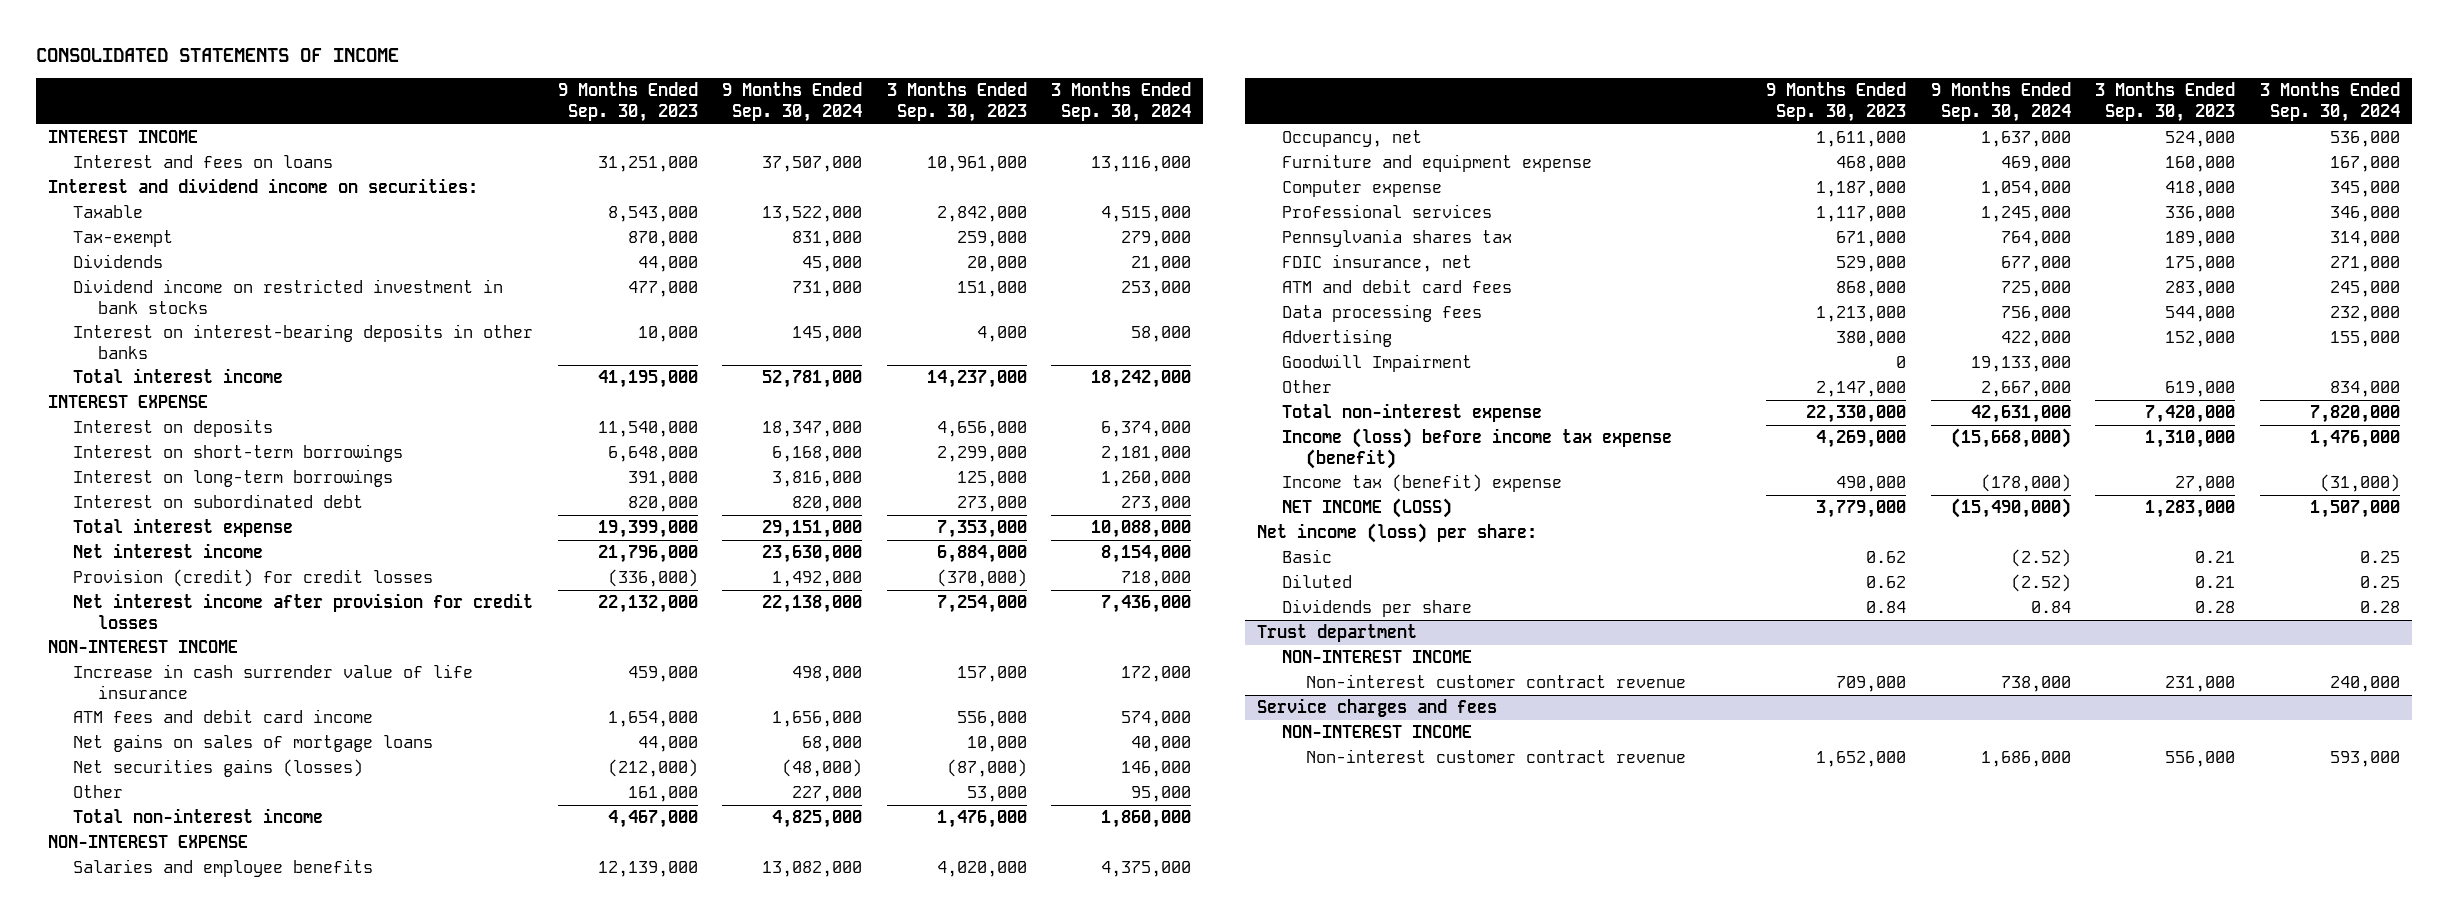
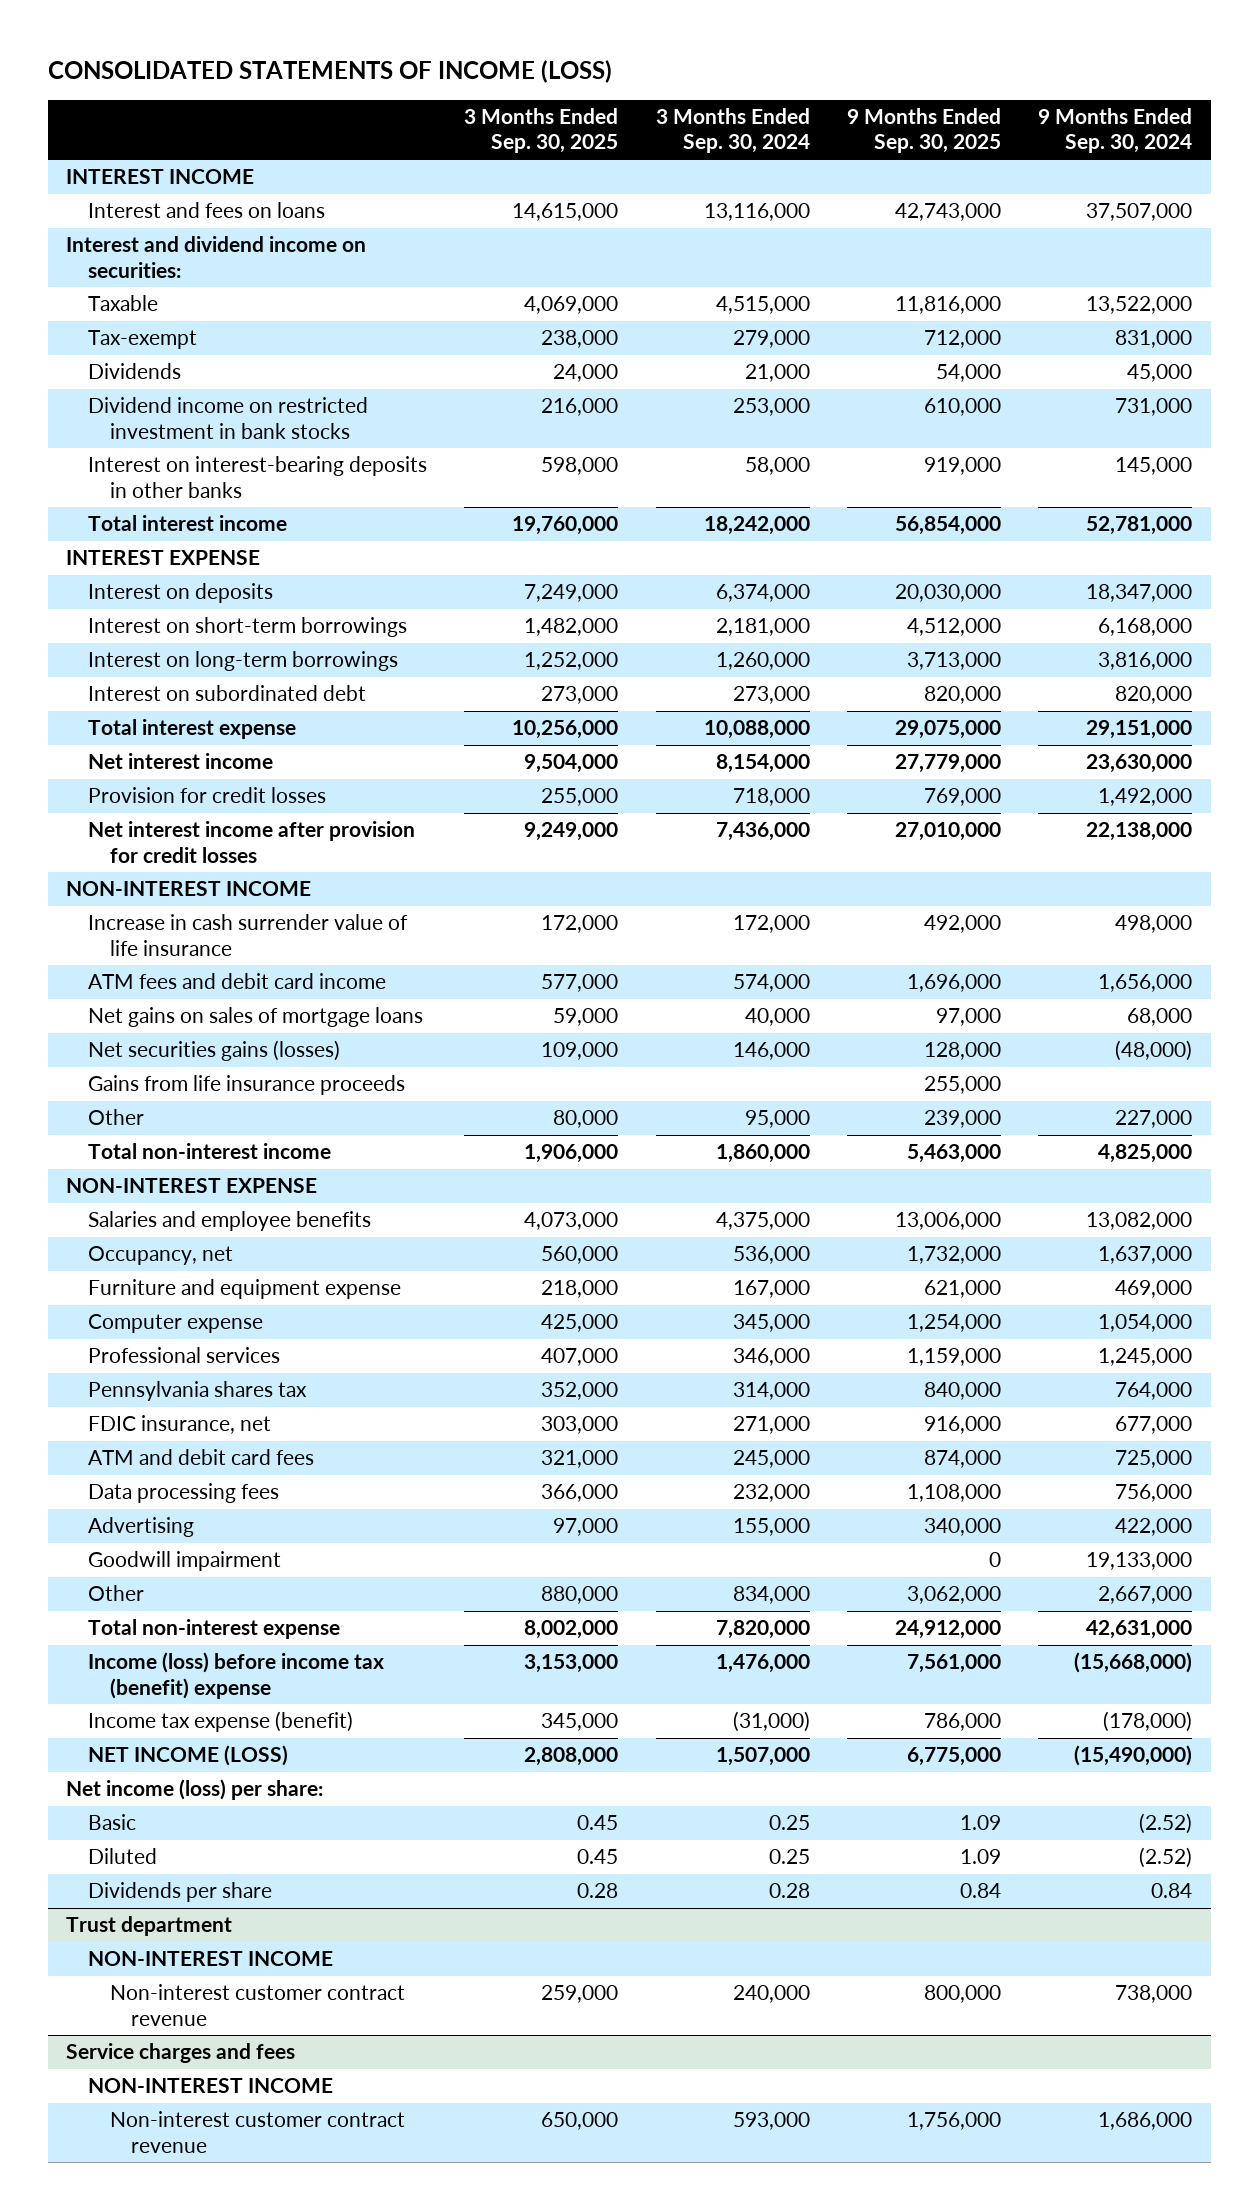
[36,47,400,62] CONSOLIDATED STATEMENTS OF INCOME -> [47,60,612,84] CONSOLIDATED STATEMENTS OF INCOME (LOSS)
[557,82,698,123] 9 Months Ended Sep. 30, 2023 -> none
[886,82,1027,123] 3 Months Ended Sep. 30, 2023 -> none
none -> [464,108,619,154] 3 Months Ended Sep. 30, 2025
none -> [846,108,1001,154] 9 Months Ended Sep. 30, 2025
[72,569,433,588] Provision (credit) for credit losses -> [88,787,327,804] Provision for credit losses
none -> [88,1075,406,1096] Gains from life insurance proceeds
[1281,354,1472,373] Goodwill Impairment -> [88,1551,282,1572] Goodwill impairment
[1281,428,1672,469] Income (loss) before income tax expense (benefit) -> [88,1652,385,1699] Income (loss) before income tax (benefit) expense
[1281,474,1562,493] Income tax (benefit) expense -> [88,1711,354,1733] Income tax expense (benefit)

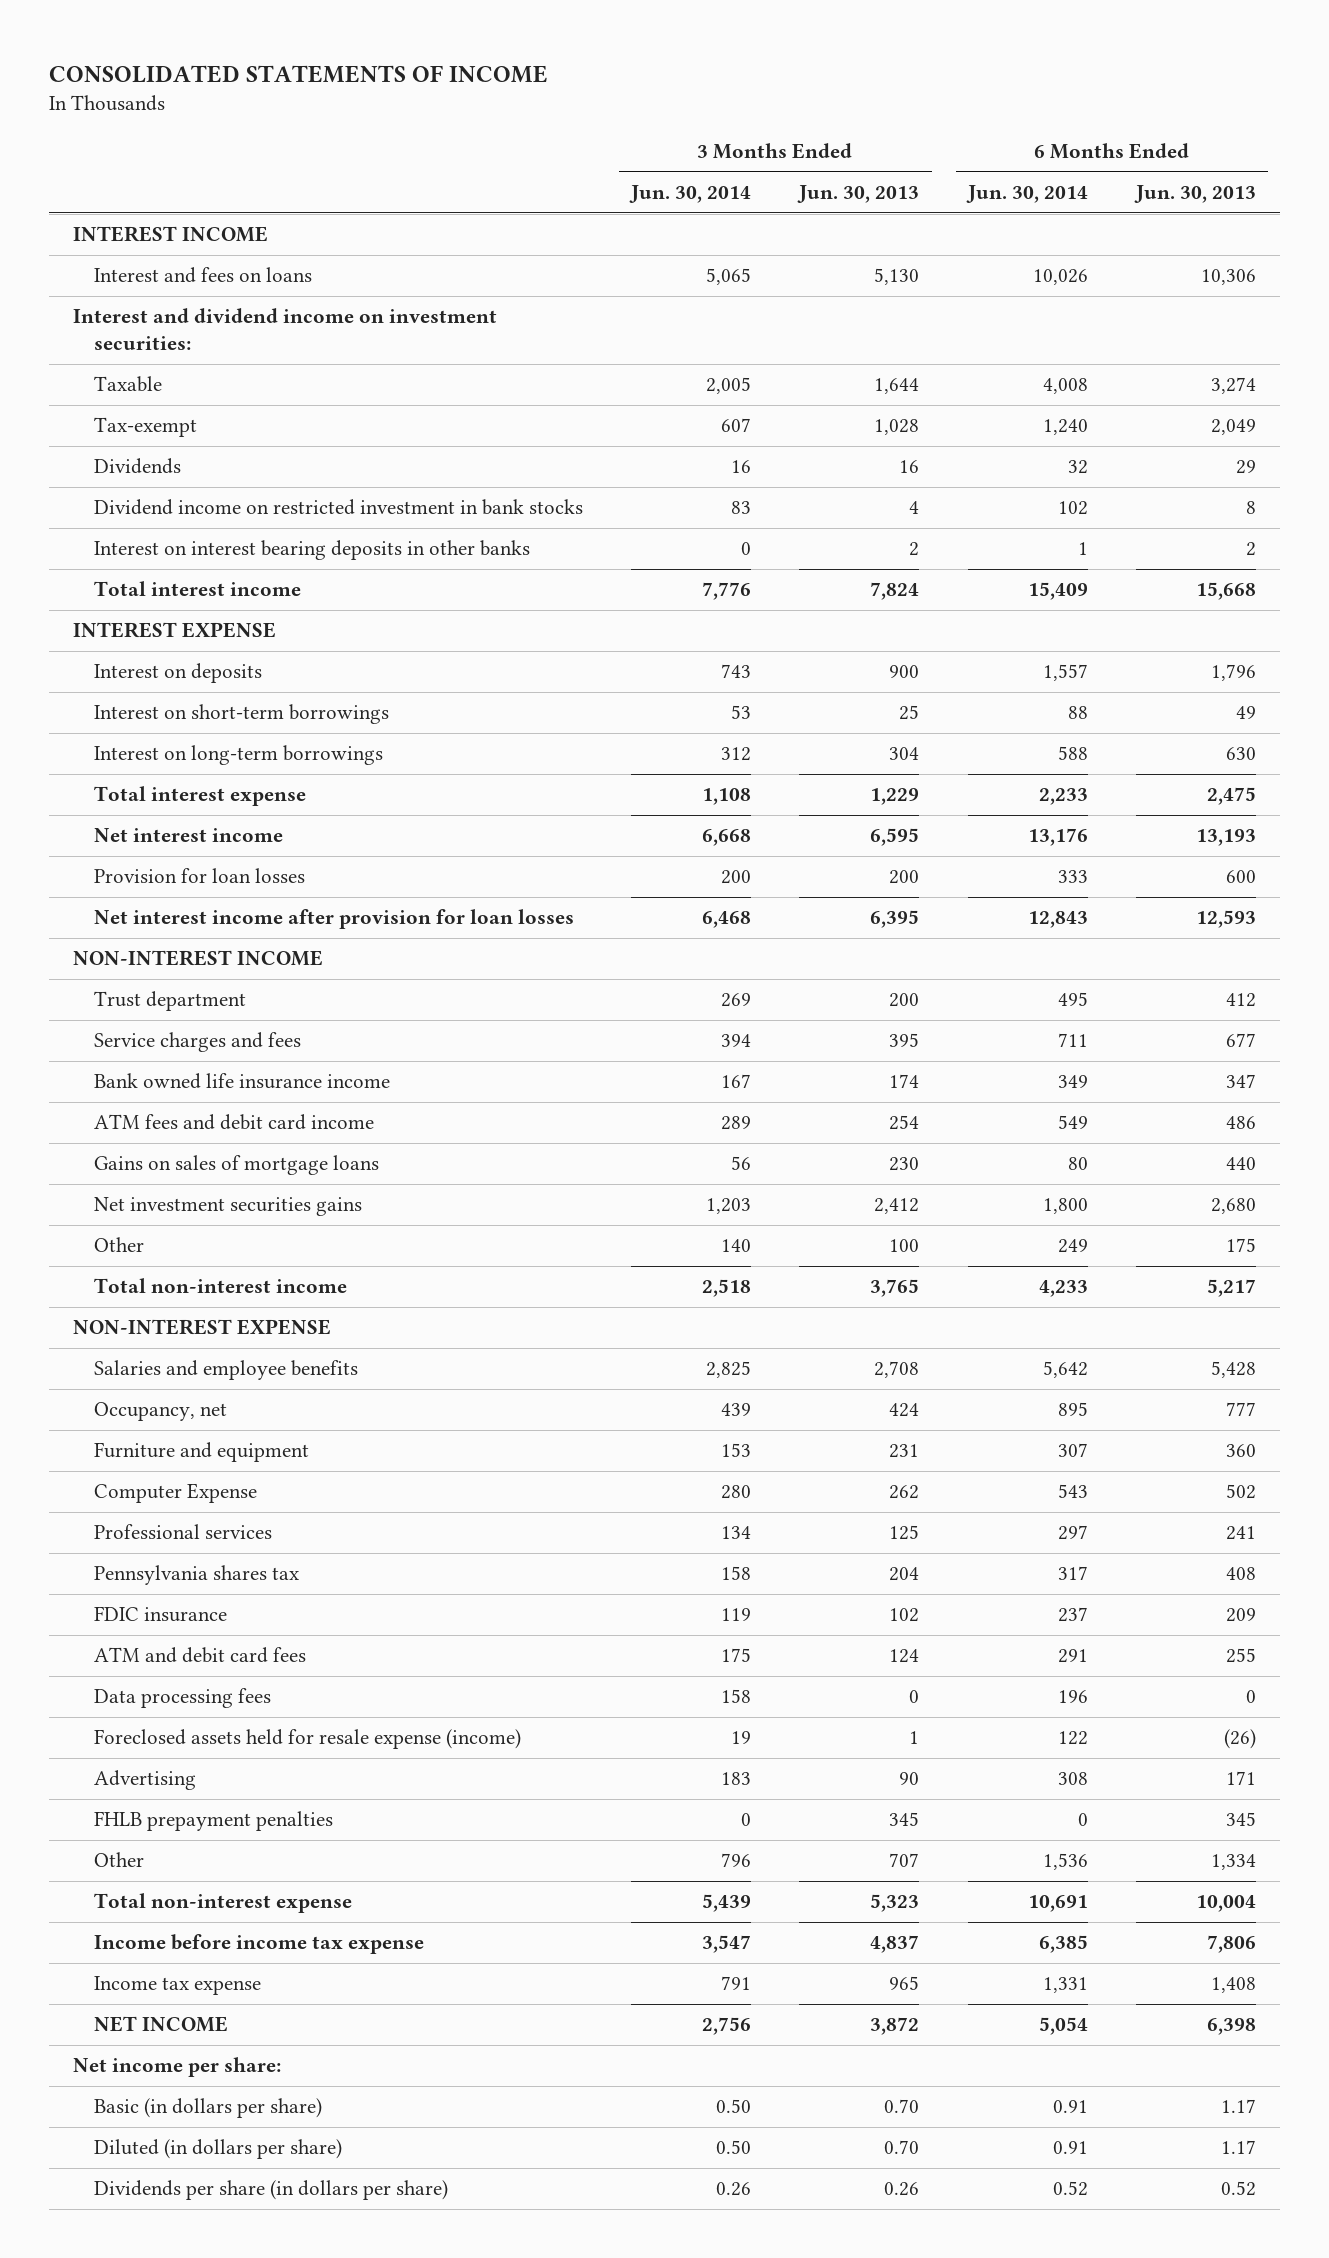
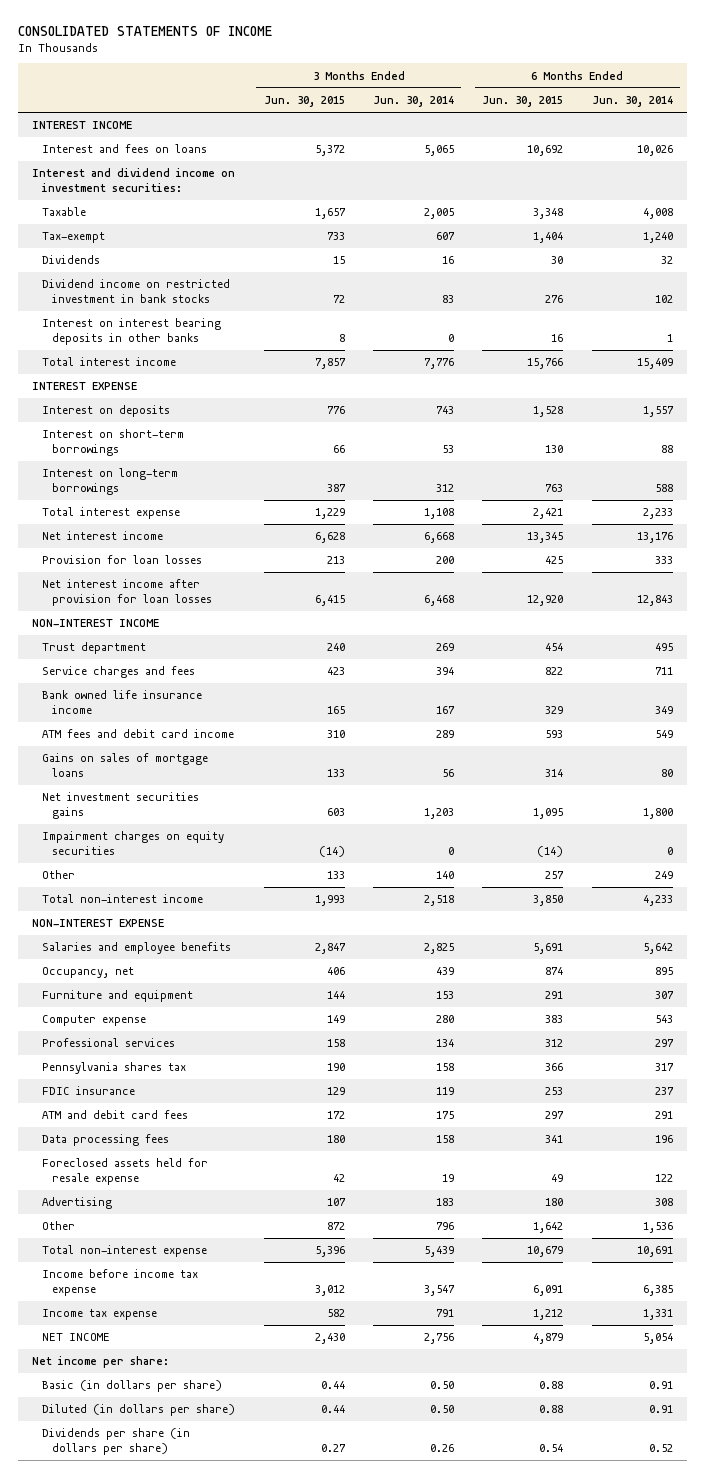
[797,184,920,203] Jun. 30, 2013 -> none
[1133,184,1256,203] Jun. 30, 2013 -> none
none -> [263,95,345,107] Jun. 30, 2015
none -> [482,95,564,107] Jun. 30, 2015
none -> [42,831,225,856] Impairment charges on equity securities
[93,1483,257,1504] Computer Expense -> [42,1015,147,1027] Computer expense
[93,1729,521,1750] Foreclosed assets held for resale expense (income) -> [42,1158,209,1186] Foreclosed assets held for resale expense
[93,1811,333,1832] FHLB prepayment penalties -> none

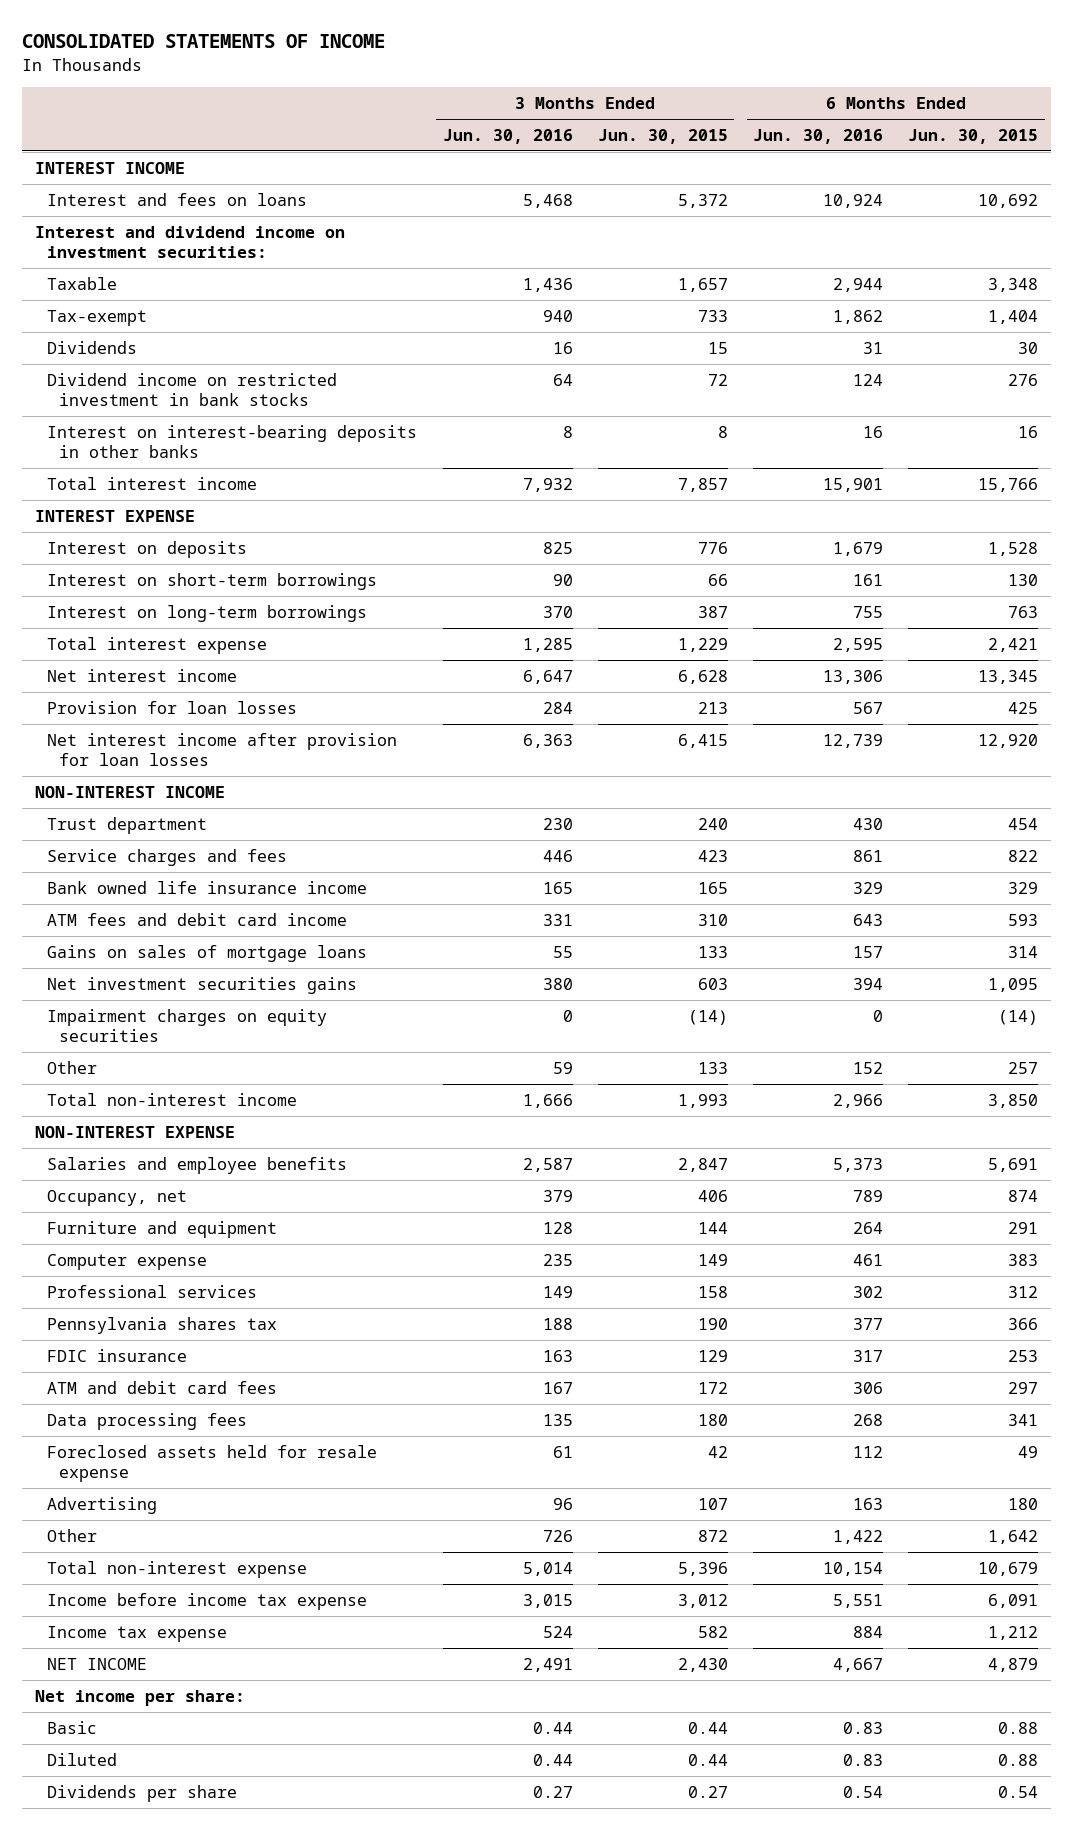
[372,95,454,107] Jun. 30, 2014 -> none
[591,95,673,107] Jun. 30, 2014 -> none
none -> [442,128,573,144] Jun. 30, 2016
none -> [753,128,884,144] Jun. 30, 2016
[42,318,222,346] Interest on interest bearing deposits in other banks -> [47,424,418,458] Interest on interest-bearing deposits in other banks
[42,1380,223,1393] Basic (in dollars per share) -> [47,1720,98,1734] Basic
[42,1404,236,1417] Diluted (in dollars per share) -> [47,1752,118,1766] Diluted
[42,1428,191,1456] Dividends per share (in dollars per share) -> [47,1784,238,1802] Dividends per share

